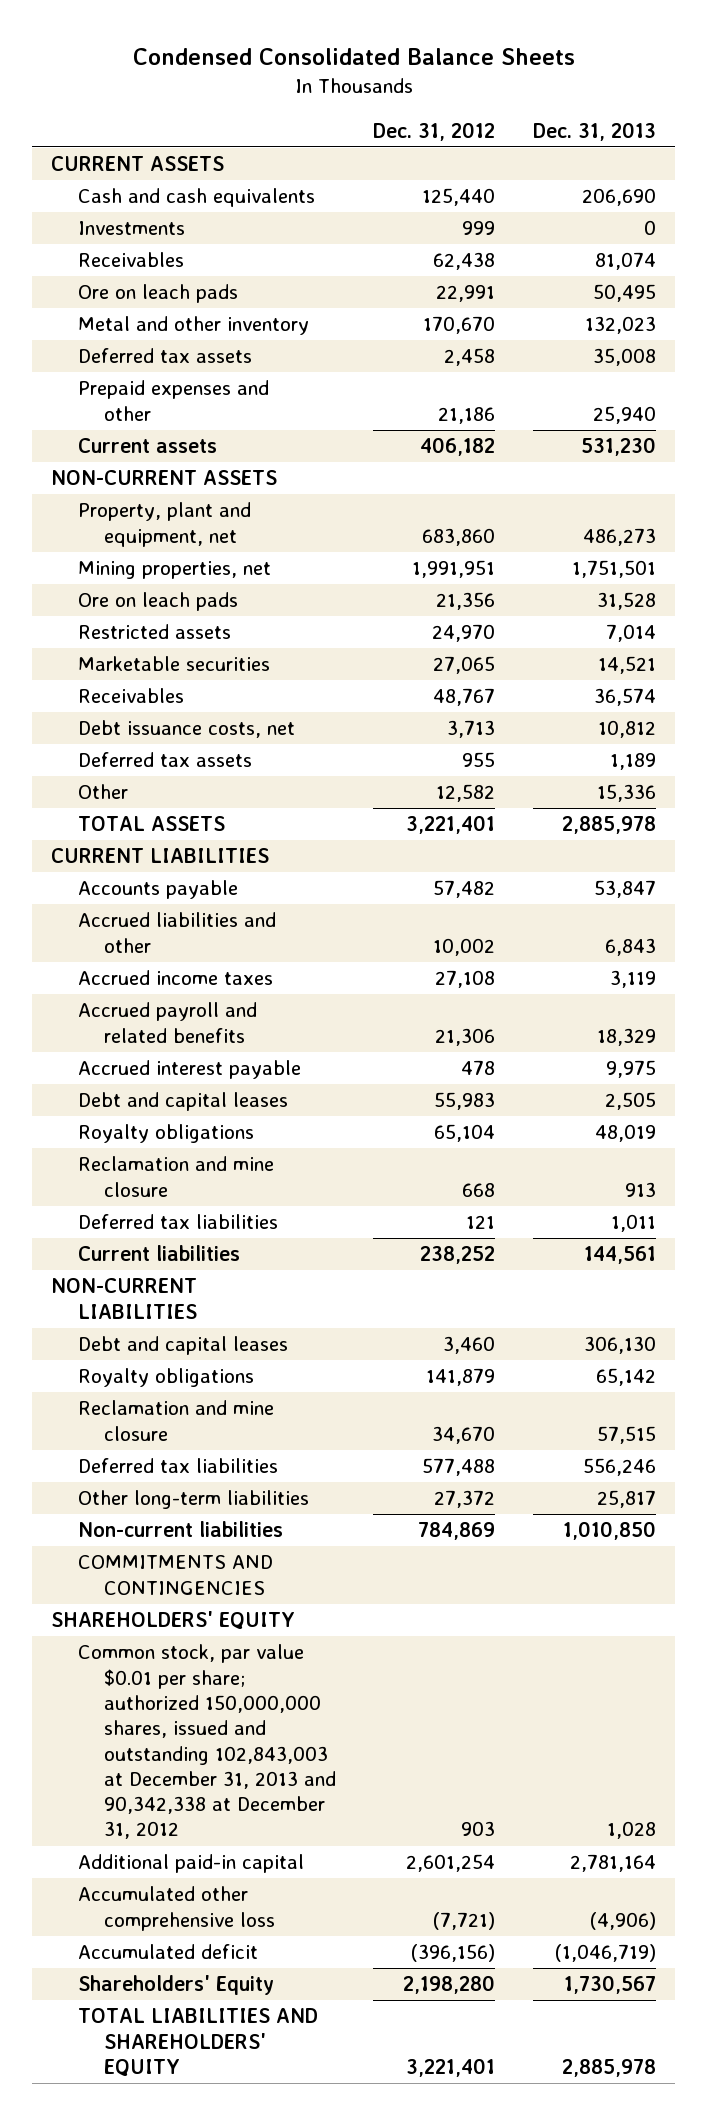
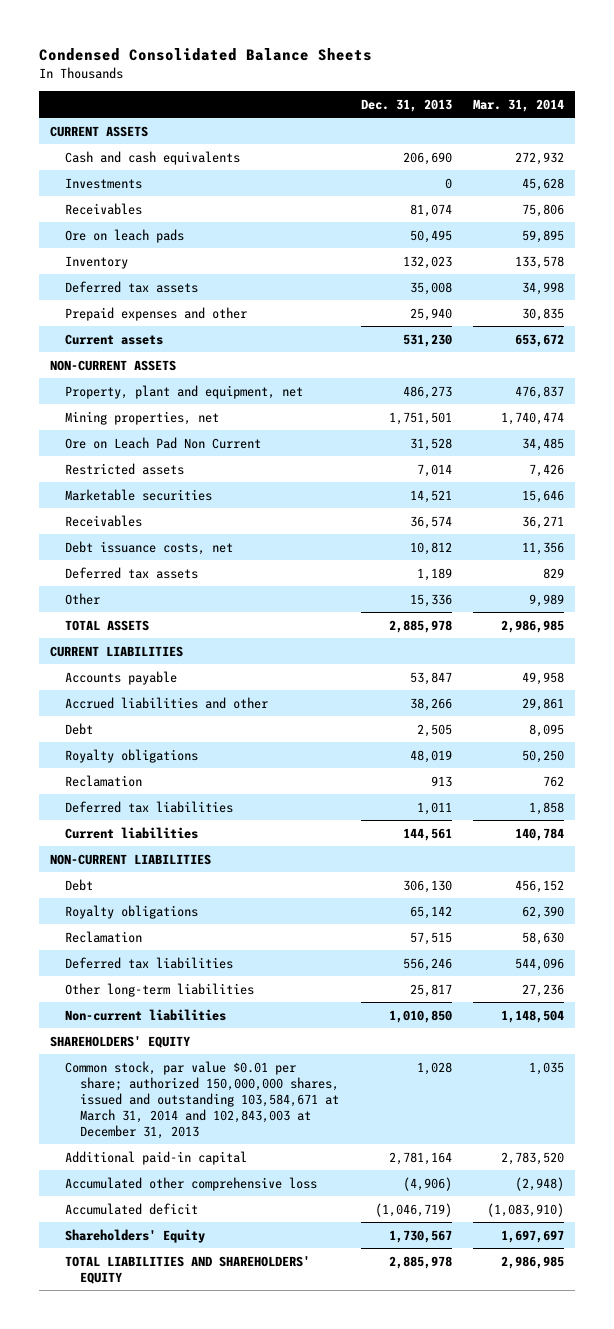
[373,121,496,141] Dec. 31, 2012 -> none
none -> [473,98,565,112] Mar. 31, 2014
[77,316,309,336] Metal and other inventory -> [65,255,129,269] Inventory
[77,592,238,612] Ore on leach pads -> [65,436,262,449] Ore on Leach Pad Non Current
[77,970,273,986] Accrued income taxes -> none
[77,1002,257,1043] Accrued payroll and related benefits -> none
[77,1060,301,1080] Accrued interest payable -> none
[604,937,656,956] 6,843 -> [409,697,452,711] 38,266
[77,1092,288,1112] Debt and capital leases -> [65,722,94,735] Debt
[77,1156,274,1197] Reclamation and mine closure -> [65,774,143,787] Reclamation
[77,1336,288,1356] Debt and capital leases -> [65,878,94,891] Debt
[77,1400,274,1441] Reclamation and mine closure -> [65,930,143,943] Reclamation
[77,1555,273,1595] COMMITMENTS AND CONTINGENCIES -> none
[77,1644,336,1840] Common stock, par value $0.01 per share; authorized 150,000,000 shares, issued and outstanding 102,843,003 at December 31, 2013 and 90,342,338 at December 31, 2012 -> [65,1060,340,1139] Common stock, par value $0.01 per share; authorized 150,000,000 shares, issued and outstanding 103,584,671 at March 31, 2014 and 102,843,003 at December 31, 2013

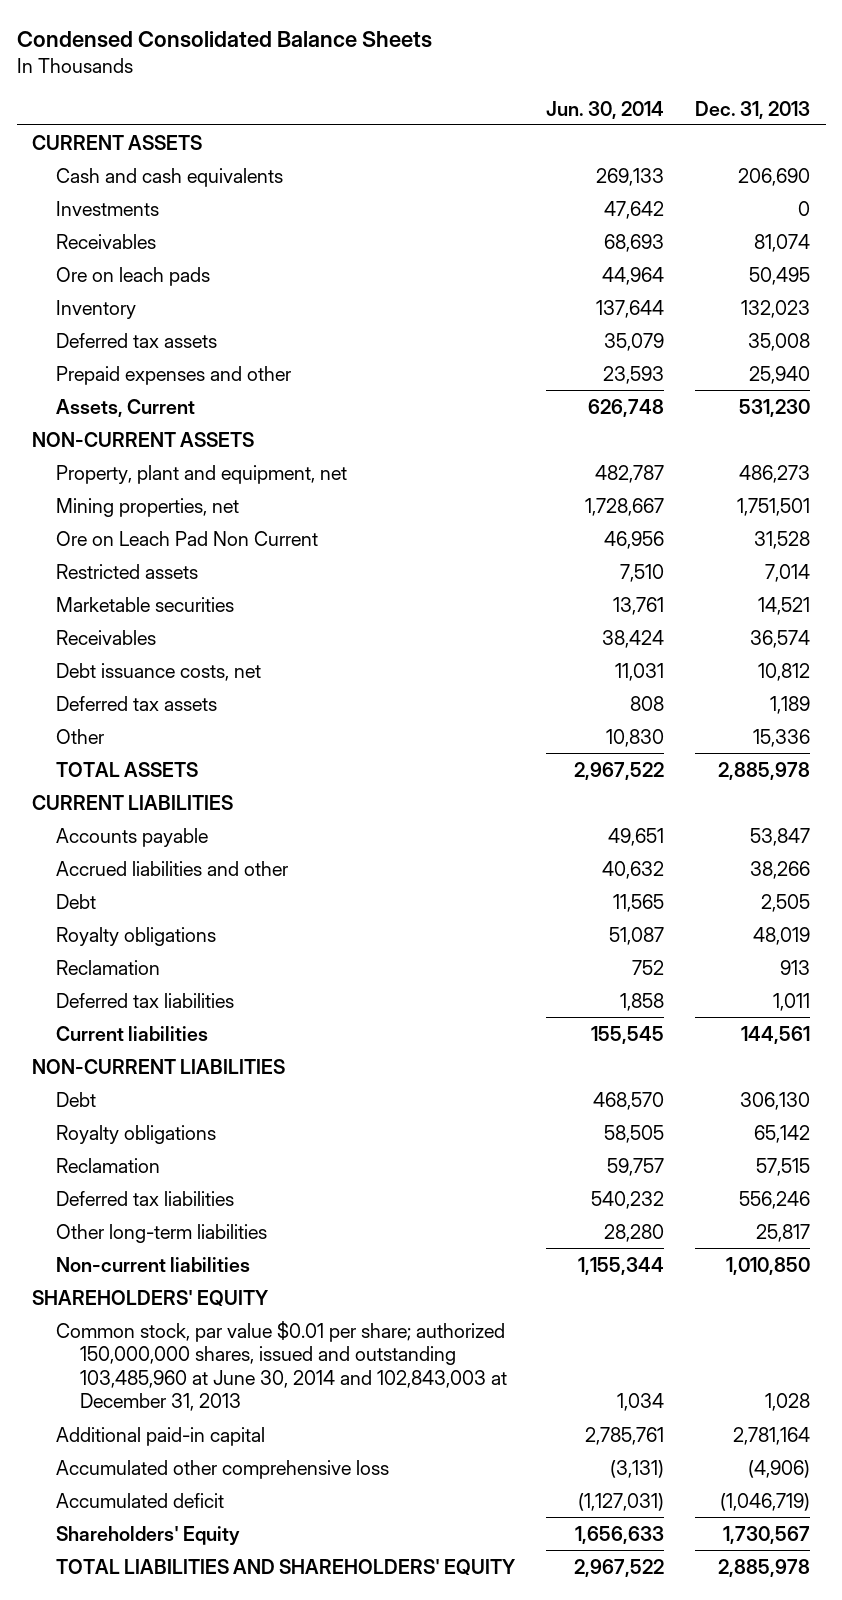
[473,98,565,112] Mar. 31, 2014 -> none
none -> [546,100,665,119] Jun. 30, 2014
[65,333,164,345] Current assets -> [56,398,196,417] Assets, Current
[65,1060,340,1139] Common stock, par value $0.01 per share; authorized 150,000,000 shares, issued and outstanding 103,584,671 at March 31, 2014 and 102,843,003 at December 31, 2013 -> [56,1320,508,1412] Common stock, par value $0.01 per share; authorized 150,000,000 shares, issued and outstanding 103,485,960 at June 30, 2014 and 102,843,003 at December 31, 2013

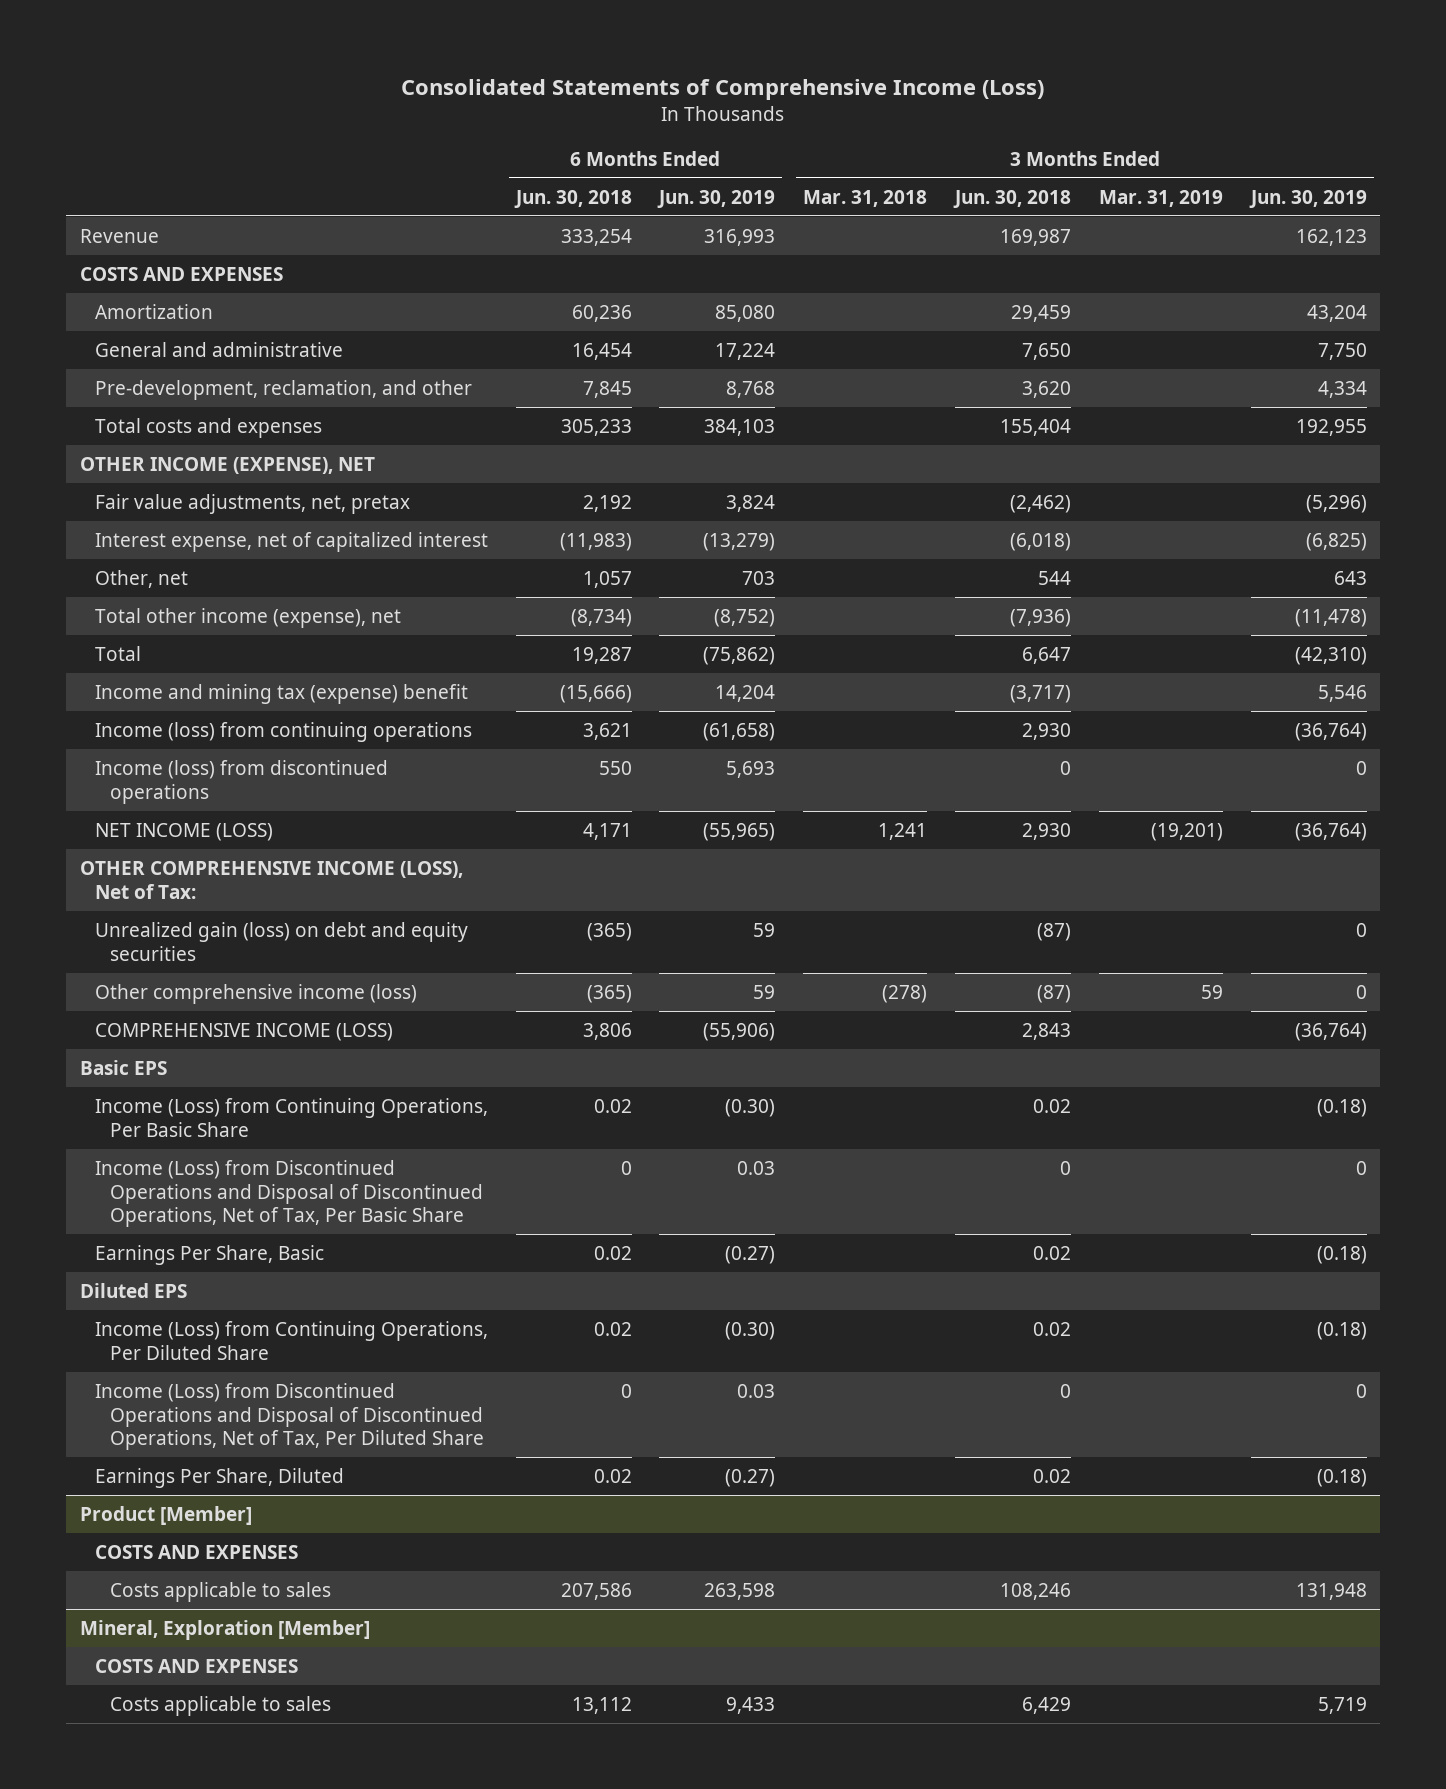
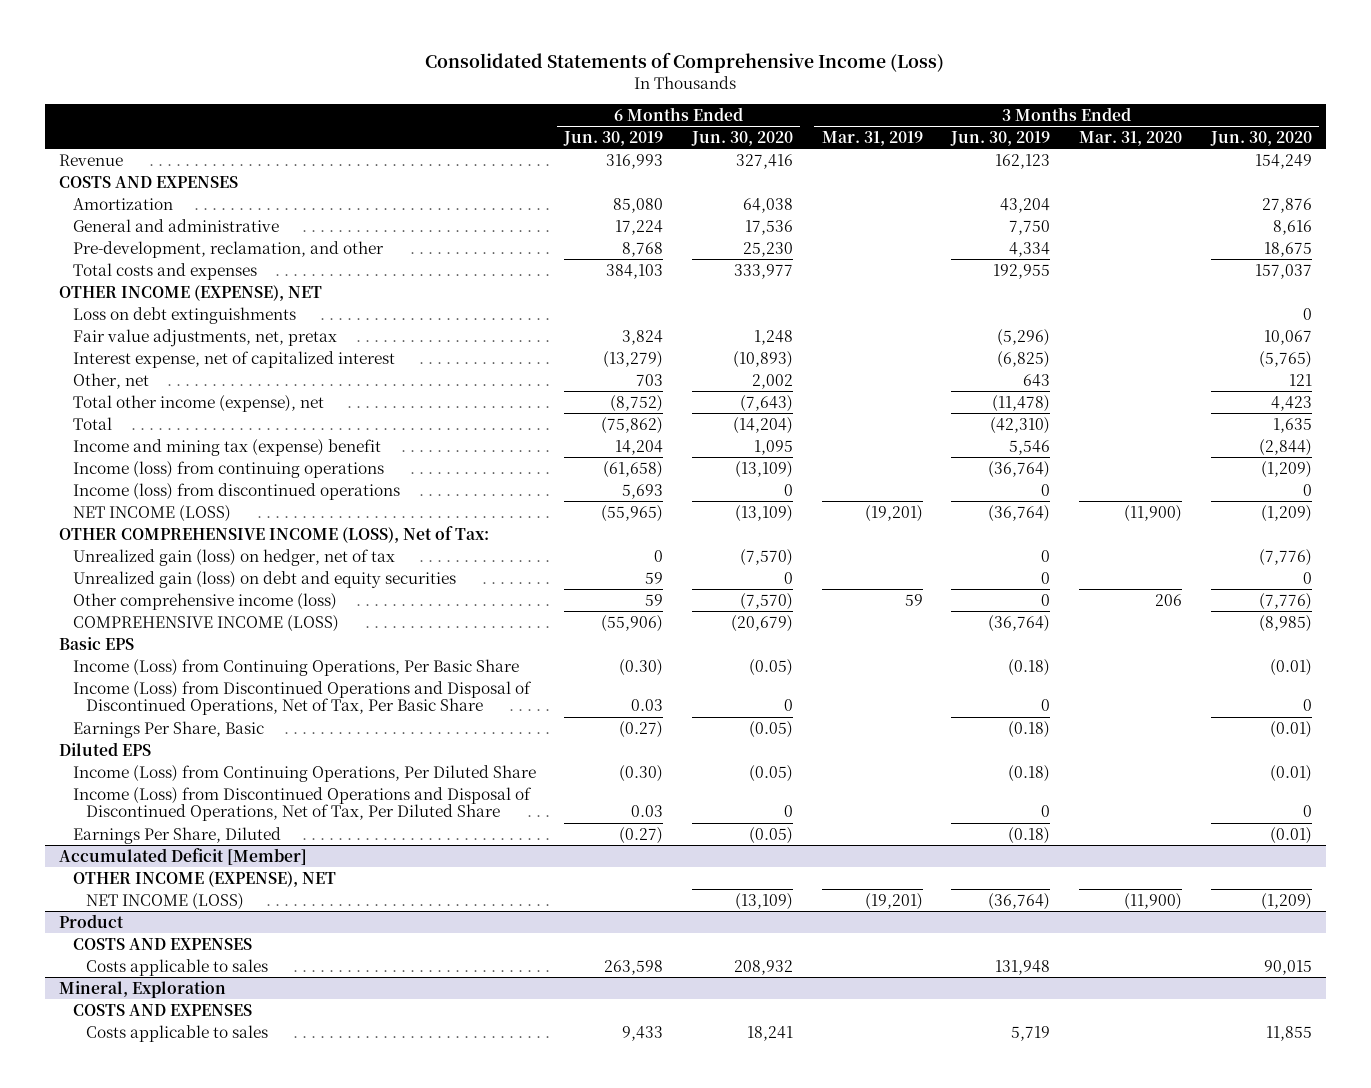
[513,189,632,208] Jun. 30, 2018 -> none
[803,189,928,207] Mar. 31, 2018 -> none
[952,189,1071,208] Jun. 30, 2018 -> none
none -> [690,130,793,146] Jun. 30, 2020
none -> [1078,130,1182,146] Mar. 31, 2020
none -> [1209,130,1312,146] Jun. 30, 2020
none -> [72,306,296,324] Loss on debt extinguishments
none -> [72,548,395,566] Unrealized gain (loss) on hedger, net of tax
none -> [59,847,308,865] Accumulated Deficit [Member]
none -> [72,870,336,887] OTHER INCOME (EXPENSE), NET
none -> [86,892,245,910] NET INCOME (LOSS)
[79,1505,252,1525] Product [Member] -> [59,913,125,928] Product
[79,1619,370,1640] Mineral, Exploration [Member] -> [59,980,227,998] Mineral, Exploration

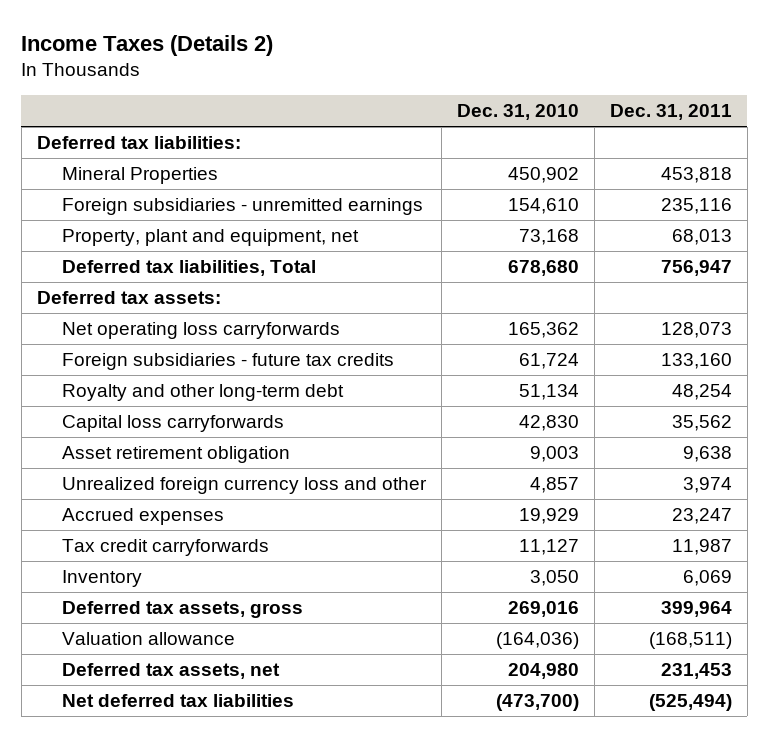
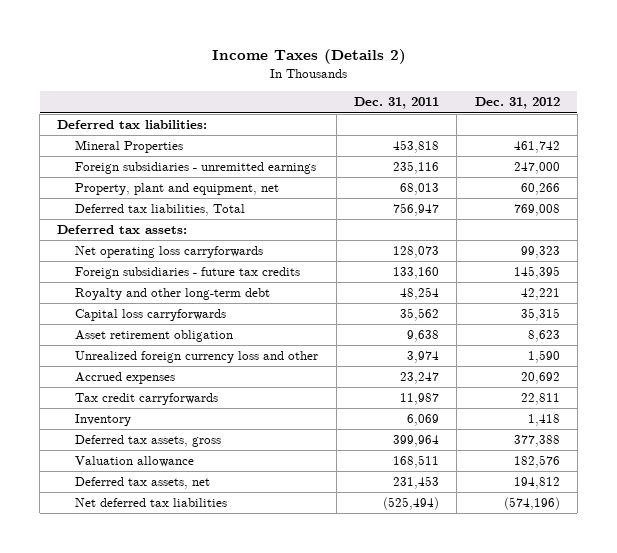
[456,104,579,121] Dec. 31, 2010 -> none
none -> [474,97,560,110] Dec. 31, 2012
[648,632,732,650] (168,511) -> [392,455,439,469] 168,511

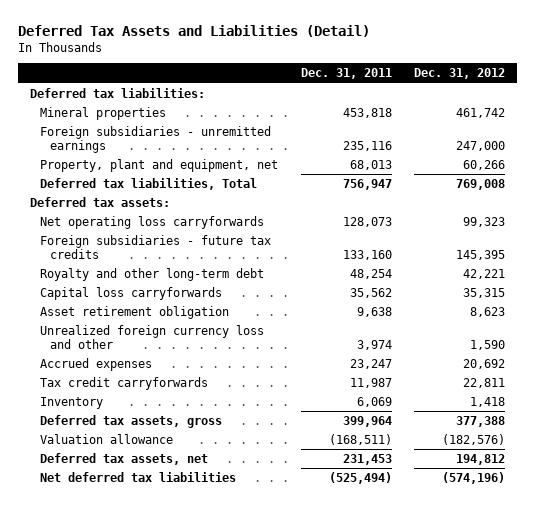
[211,49,406,65] Income Taxes (Details 2) -> [18,25,371,38] Deferred Tax Assets and Liabilities (Detail)
[75,140,184,154] Mineral Properties -> [39,106,166,120] Mineral properties
[392,455,439,469] 168,511 -> [328,433,392,445] (168,511)
[513,455,560,469] 182,576 -> [442,433,506,445] (182,576)

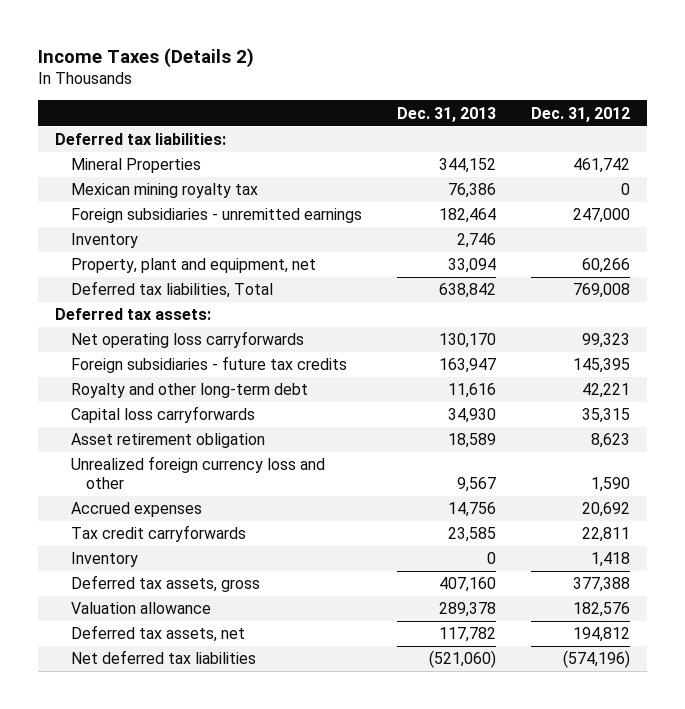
[18,25,371,38] Deferred Tax Assets and Liabilities (Detail) -> [37,47,254,68] Income Taxes (Details 2)
[300,68,392,80] Dec. 31, 2011 -> none
none -> [396,106,496,122] Dec. 31, 2013
[39,106,166,120] Mineral properties -> [70,158,201,174] Mineral Properties
none -> [70,183,258,199] Mexican mining royalty tax
none -> [70,233,138,249] Inventory
[442,433,506,445] (182,576) -> [572,602,630,618] 182,576

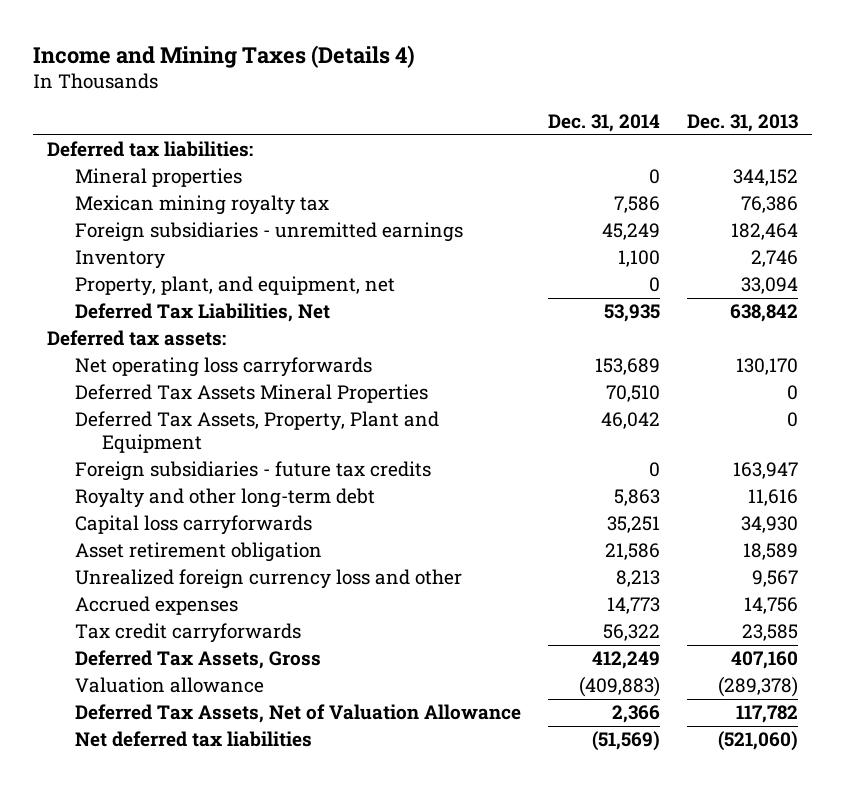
[37,47,254,68] Income Taxes (Details 2) -> [33,44,416,68] Income and Mining Taxes (Details 4)
[530,106,630,122] Dec. 31, 2012 -> none
none -> [547,113,660,132] Dec. 31, 2014
[70,158,201,174] Mineral Properties -> [74,168,242,188] Mineral properties
[70,258,316,274] Property, plant and equipment, net -> [74,276,395,297] Property, plant, and equipment, net
[70,281,273,299] Deferred tax liabilities, Total -> [74,303,330,323] Deferred Tax Liabilities, Net
none -> [74,384,428,404] Deferred Tax Assets Mineral Properties
none -> [74,411,439,454] Deferred Tax Assets, Property, Plant and Equipment
[70,552,138,568] Inventory -> none
[70,575,260,593] Deferred tax assets, gross -> [74,650,321,670] Deferred Tax Assets, Gross
[438,602,496,618] 289,378 -> [718,676,799,698] (289,378)
[70,625,245,643] Deferred tax assets, net -> [74,704,521,724] Deferred Tax Assets, Net of Valuation Allowance

